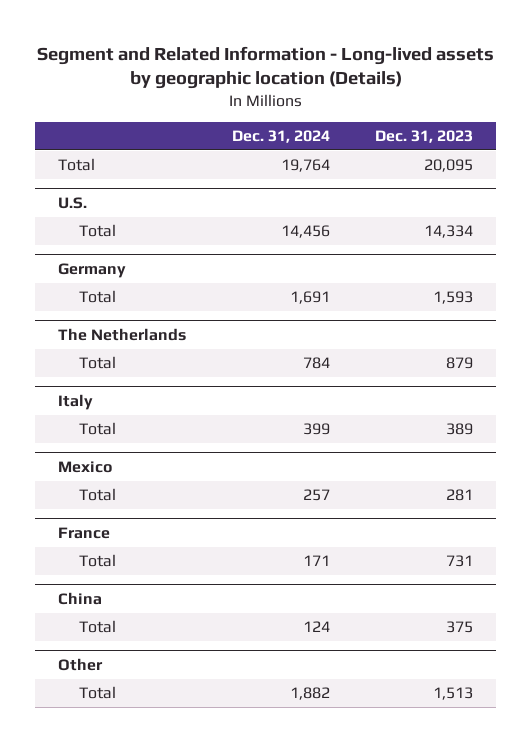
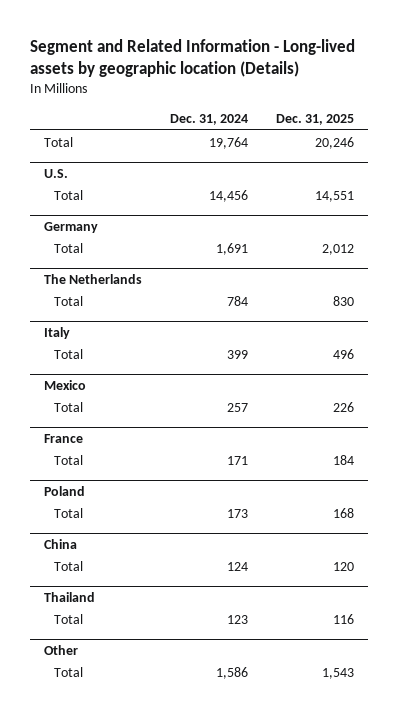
[375,130,474,144] Dec. 31, 2023 -> none
none -> [276,114,355,126] Dec. 31, 2025
none -> [44,485,86,496] Poland
none -> [54,507,84,518] Total
none -> [44,591,96,602] Thailand
none -> [54,613,84,624] Total
[289,687,330,701] 1,882 -> [216,666,249,679] 1,586

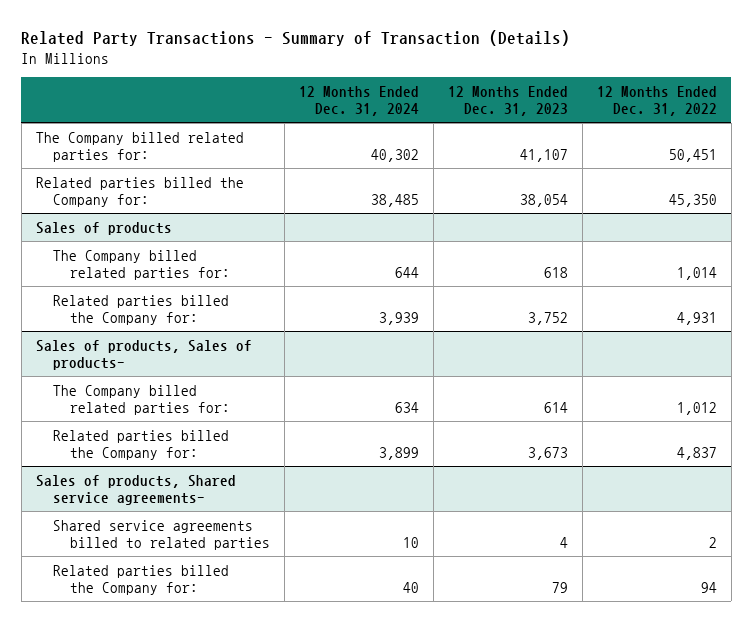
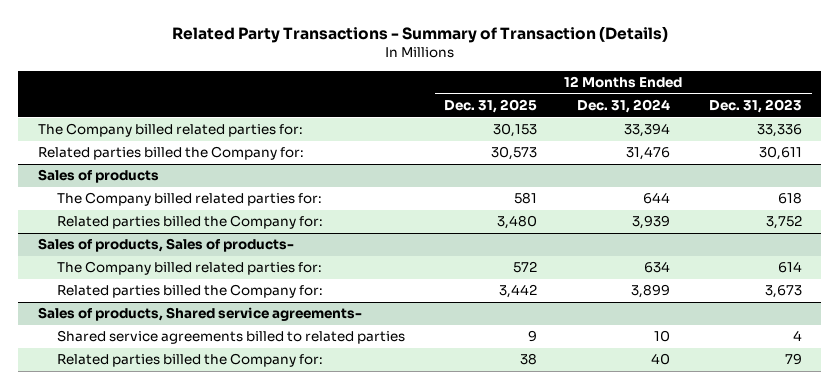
[596,85,717,116] 12 Months Ended Dec. 31, 2022 -> none
none -> [444,99,538,114] Dec. 31, 2025
[370,148,419,162] 40,302 -> [623,123,670,138] 33,394
[519,148,568,162] 41,107 -> [756,124,802,138] 33,336
[370,193,419,207] 38,485 -> [625,146,670,161] 31,476
[519,193,568,207] 38,054 -> [758,146,802,161] 30,611

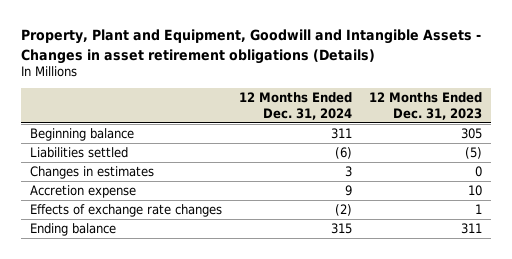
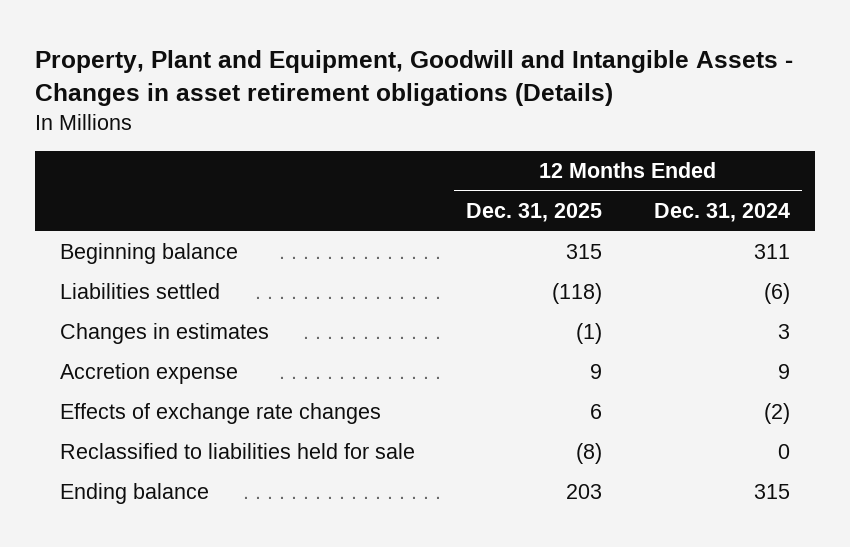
[369,92,483,120] 12 Months Ended Dec. 31, 2023 -> none
none -> [466,202,603,222] Dec. 31, 2025
none -> [60,443,416,460] Reclassified to liabilities held for sale

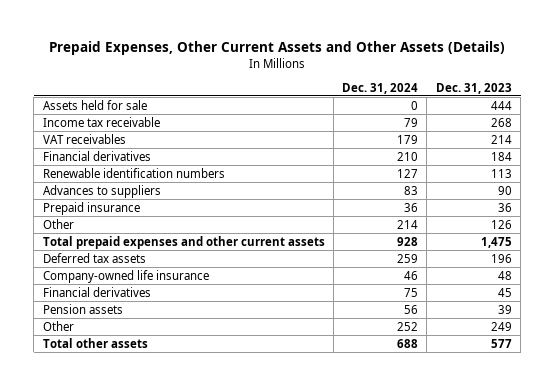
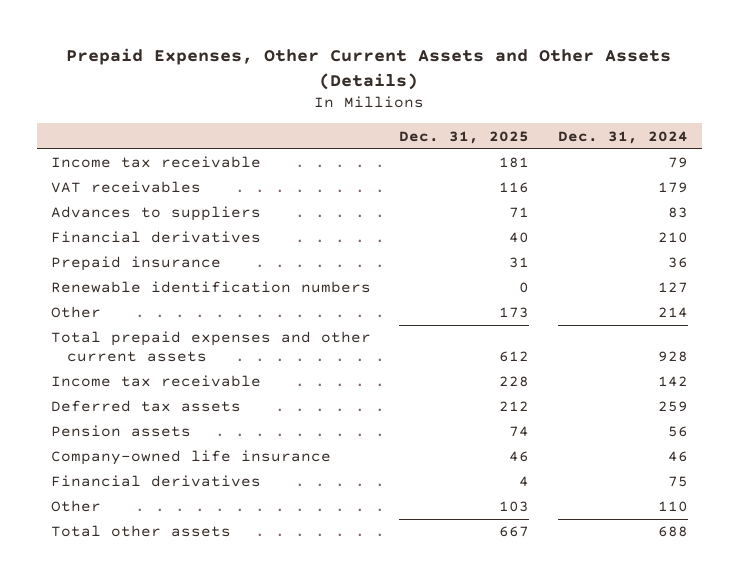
[435,82,512,94] Dec. 31, 2023 -> none
none -> [399,130,530,144] Dec. 31, 2025
[42,99,147,110] Assets held for sale -> none
[42,150,151,161] Financial derivatives -> [50,231,261,244] Financial derivatives
[42,167,225,178] Renewable identification numbers -> [50,281,371,294] Renewable identification numbers
none -> [50,375,261,388] Income tax receivable
[42,303,123,314] Pension assets -> [50,425,191,438] Pension assets
[397,321,419,331] 252 -> [657,501,688,513] 110

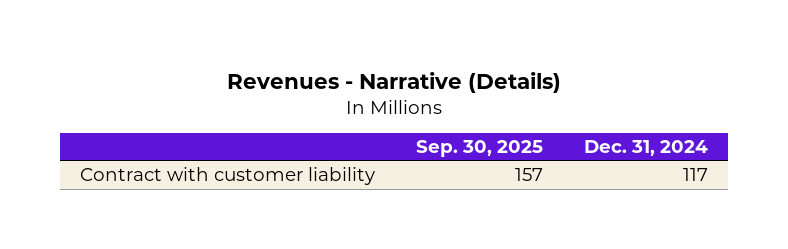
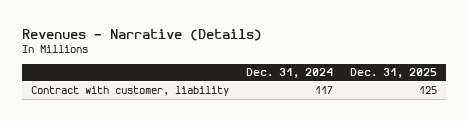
[416,139,544,157] Sep. 30, 2025 -> none
none -> [350,68,438,79] Dec. 31, 2025
[80,167,376,186] Contract with customer liability -> [30,86,229,97] Contract with customer, liability

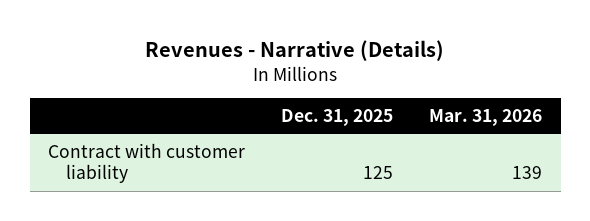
[245,68,333,79] Dec. 31, 2024 -> none
none -> [429,109,543,127] Mar. 31, 2026
[30,86,229,97] Contract with customer, liability -> [47,142,245,184] Contract with customer liability

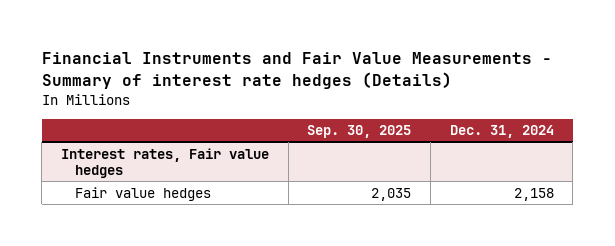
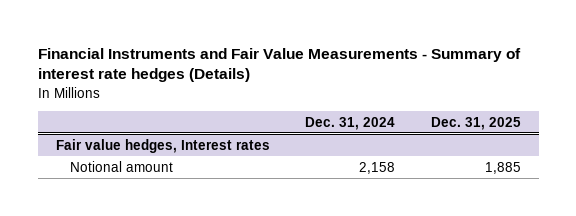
[307,125,412,139] Sep. 30, 2025 -> none
none -> [430,116,521,130] Dec. 31, 2025
[60,147,269,179] Interest rates, Fair value hedges -> [55,138,270,153] Fair value hedges, Interest rates
[74,186,211,201] Fair value hedges -> [69,160,173,172] Notional amount

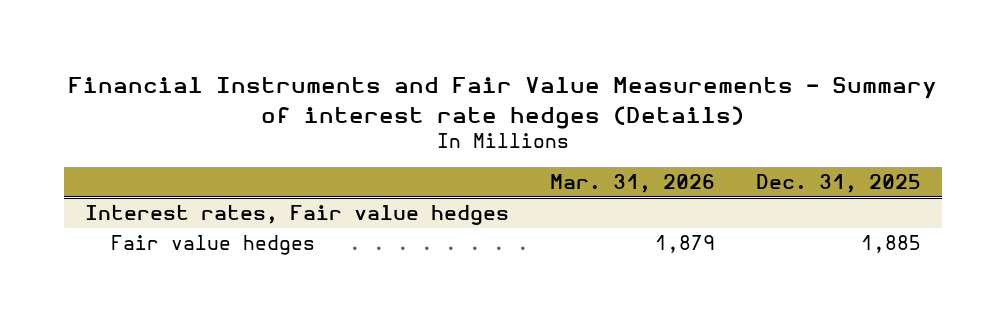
[305,116,396,130] Dec. 31, 2024 -> none
none -> [549,173,715,193] Mar. 31, 2026
[55,138,270,153] Fair value hedges, Interest rates -> [84,205,509,226] Interest rates, Fair value hedges
[69,160,173,172] Notional amount -> [111,235,316,256] Fair value hedges

